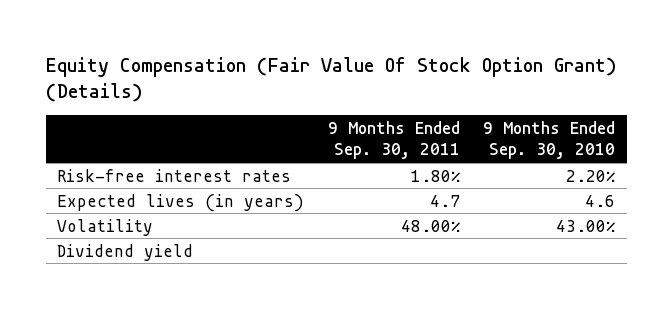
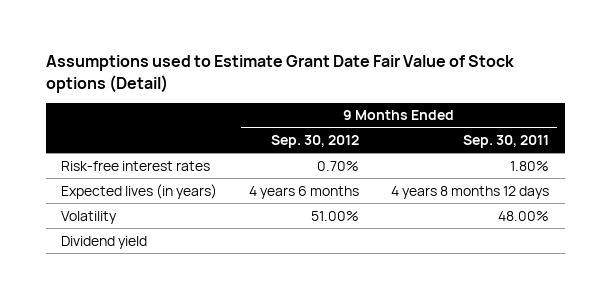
[45,56,617,103] Equity Compensation (Fair Value Of Stock Option Grant) (Details) -> [45,55,514,93] Assumptions used to Estimate Grant Date Fair Value of Stock options (Detail)
[483,120,616,160] 9 Months Ended Sep. 30, 2010 -> none
none -> [271,135,360,149] Sep. 30, 2012
[429,194,460,207] 4.7 -> [390,185,549,199] 4 years 8 months 12 days

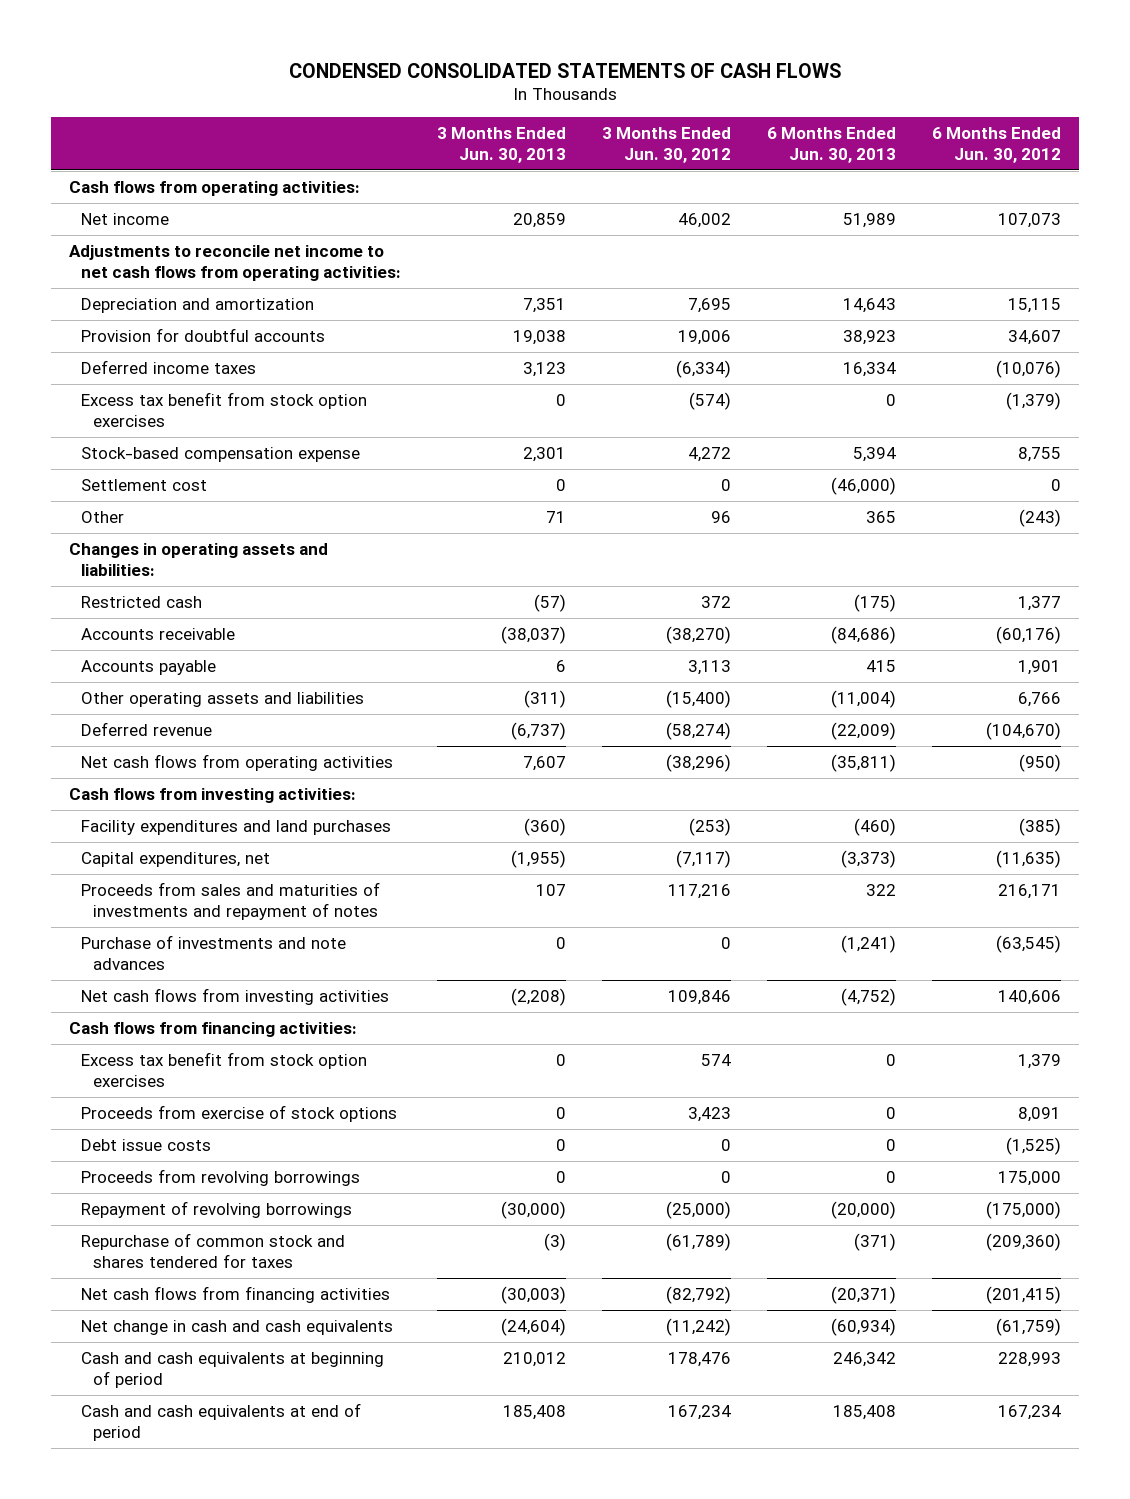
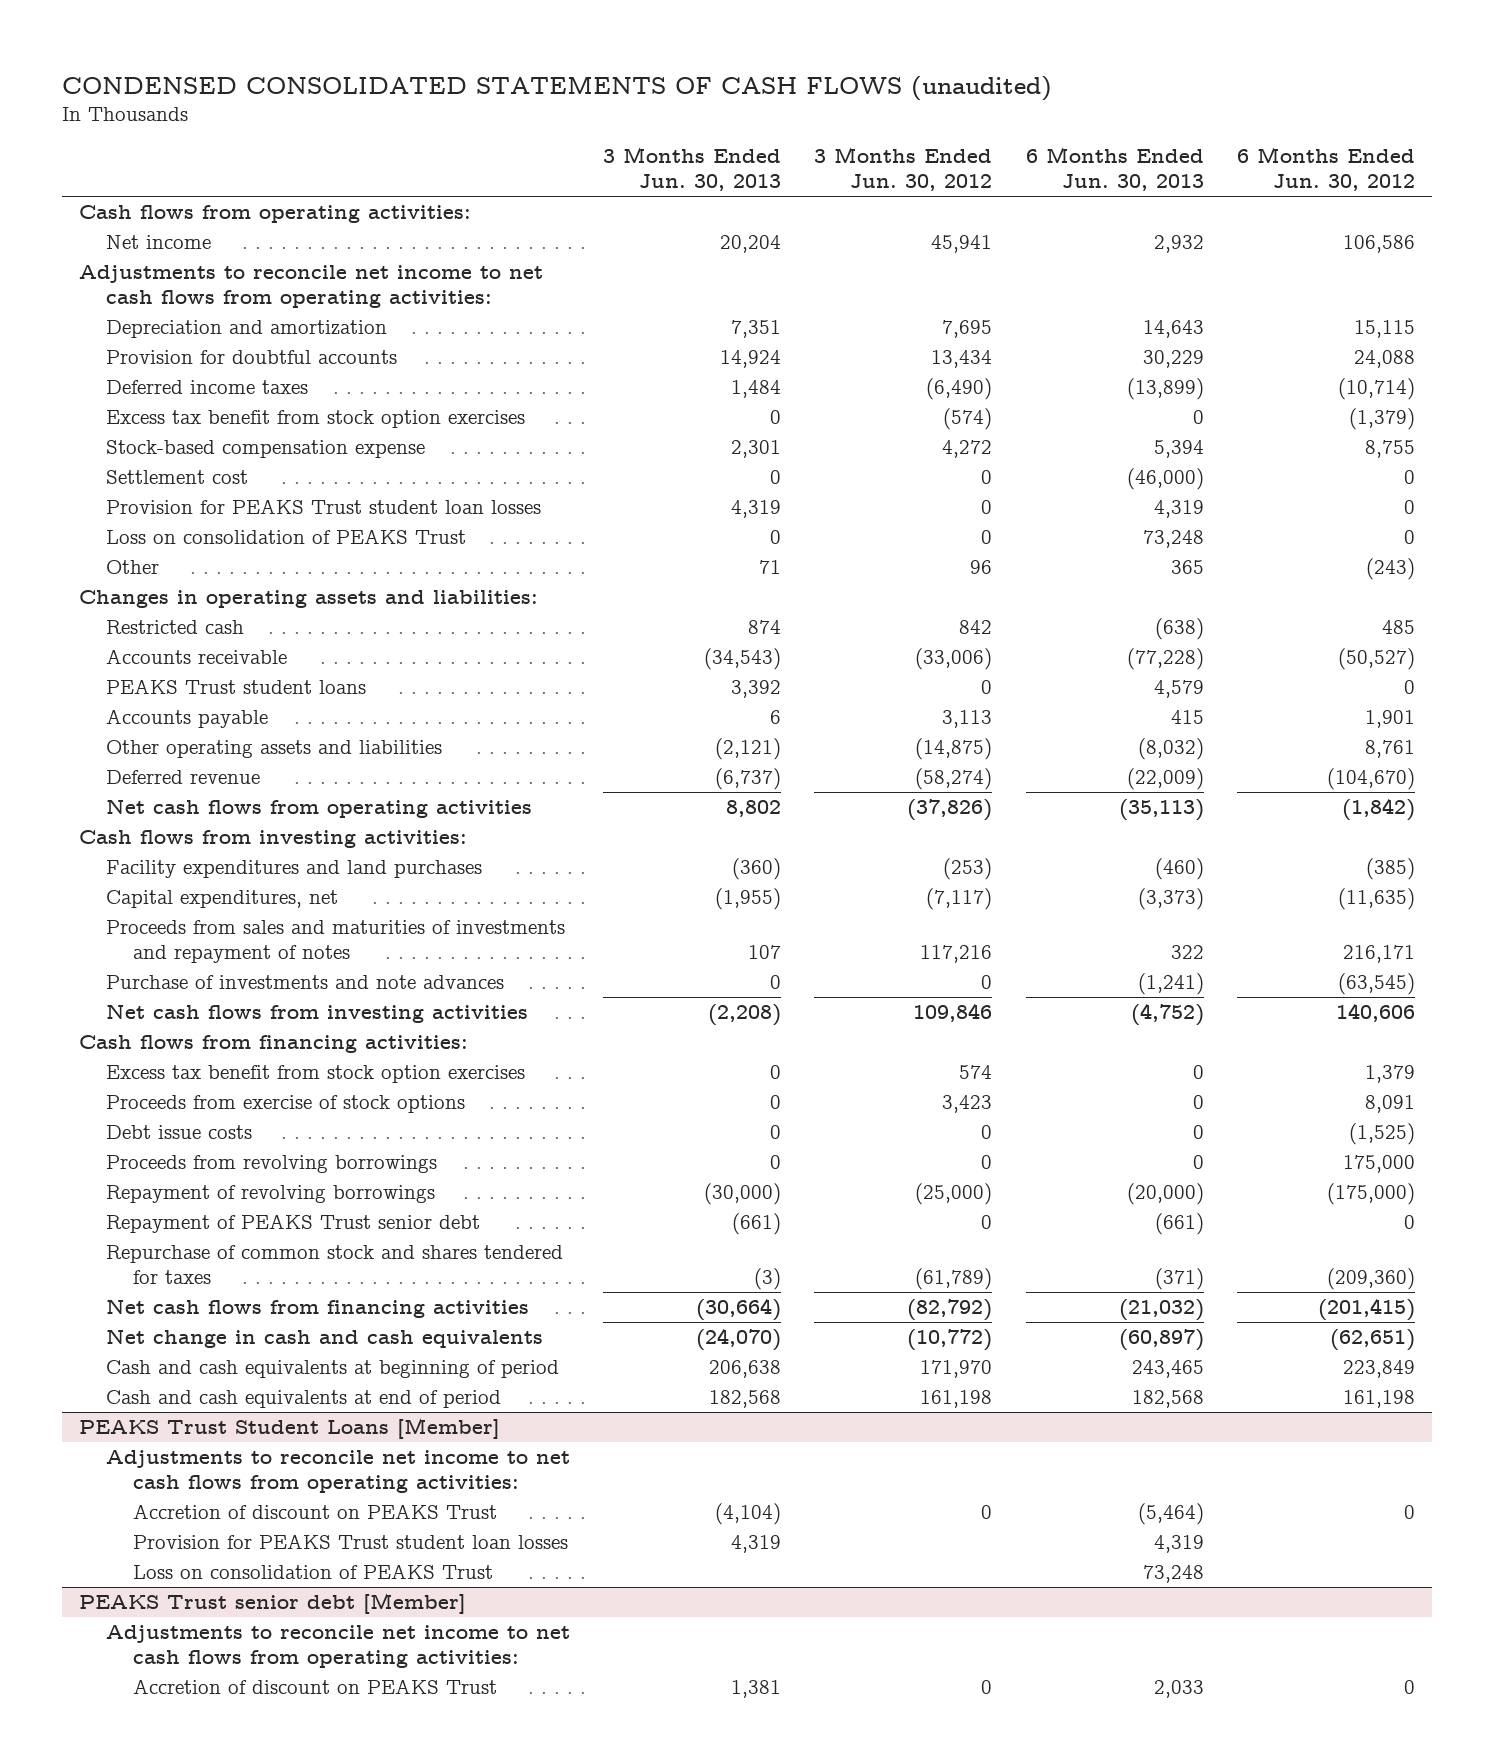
[288,62,841,78] CONDENSED CONSOLIDATED STATEMENTS OF CASH FLOWS -> [62,75,1053,101] CONDENSED CONSOLIDATED STATEMENTS OF CASH FLOWS (unaudited)
[513,212,567,228] 20,859 -> [720,235,782,254] 20,204
[677,212,731,228] 46,002 -> [931,235,993,254] 45,941
[842,212,896,228] 51,989 -> [1153,235,1204,254] 2,932
[997,212,1061,228] 107,073 -> [1343,235,1416,254] 106,586
[513,329,567,345] 19,038 -> [720,350,782,369] 14,924
[677,329,731,345] 19,006 -> [931,350,993,369] 13,434
[842,329,896,345] 38,923 -> [1142,350,1204,369] 30,229
[1007,329,1061,345] 34,607 -> [1354,350,1416,369] 24,088
[523,361,567,377] 3,123 -> [731,380,782,399] 1,484
[675,359,731,378] (6,334) -> [926,378,993,401] (6,490)
[842,361,896,377] 16,334 -> [1126,378,1204,401] (13,899)
[995,359,1061,378] (10,076) -> [1338,378,1416,401] (10,714)
none -> [105,499,541,515] Provision for PEAKS Trust student loan losses
none -> [105,529,466,545] Loss on consolidation of PEAKS Trust
[534,593,567,612] (57) -> [748,620,782,635] 874
[700,595,731,608] 372 -> [959,620,993,635] 842
[853,593,896,612] (175) -> [1154,618,1204,641] (638)
[1017,595,1061,611] 1,377 -> [1382,620,1416,635] 485
[501,625,567,644] (38,037) -> [704,648,782,671] (34,543)
[665,625,731,644] (38,270) -> [915,648,993,671] (33,006)
[830,625,896,644] (84,686) -> [1126,648,1204,671] (77,228)
[995,625,1061,644] (60,176) -> [1338,648,1416,671] (50,527)
none -> [105,679,366,695] PEAKS Trust student loans
[524,689,567,708] (311) -> [715,738,782,761] (2,121)
[665,689,731,708] (15,400) -> [915,738,993,761] (14,875)
[830,689,896,708] (11,004) -> [1137,738,1204,761] (8,032)
[1017,691,1061,707] 6,766 -> [1365,740,1416,759] 8,761
[523,755,567,771] 7,607 -> [726,800,782,818] 8,802
[665,753,731,772] (38,296) -> [907,799,993,822] (37,826)
[830,753,896,772] (35,811) -> [1118,799,1204,822] (35,113)
[1018,753,1061,772] (950) -> [1342,798,1416,822] (1,842)
none -> [105,1214,480,1234] Repayment of PEAKS Trust senior debt
[501,1285,567,1304] (30,003) -> [696,1298,782,1322] (30,664)
[830,1285,896,1304] (20,371) -> [1118,1299,1204,1322] (21,032)
[501,1317,567,1336] (24,604) -> [696,1328,782,1352] (24,070)
[665,1317,731,1336] (11,242) -> [907,1329,993,1352] (10,772)
[830,1317,896,1336] (60,934) -> [1118,1329,1204,1352] (60,897)
[995,1317,1061,1336] (61,759) -> [1330,1329,1416,1352] (62,651)
[503,1351,567,1367] 210,012 -> [709,1360,782,1379] 206,638
[667,1351,731,1367] 178,476 -> [920,1360,993,1379] 171,970
[832,1351,896,1367] 246,342 -> [1131,1360,1204,1379] 243,465
[997,1351,1061,1367] 228,993 -> [1343,1360,1416,1379] 223,849
[503,1404,567,1420] 185,408 -> [709,1390,782,1409] 182,568
[667,1404,731,1420] 167,234 -> [920,1390,993,1409] 161,198
[832,1404,896,1420] 185,408 -> [1131,1390,1204,1409] 182,568
[997,1404,1061,1420] 167,234 -> [1343,1390,1416,1409] 161,198
none -> [78,1418,500,1440] PEAKS Trust Student Loans [Member]
none -> [105,1450,570,1493] Adjustments to reconcile net income to net cash flows from operating activities:
none -> [132,1504,497,1520] Accretion of discount on PEAKS Trust
none -> [132,1534,568,1550] Provision for PEAKS Trust student loan losses
none -> [132,1564,493,1580] Loss on consolidation of PEAKS Trust
none -> [78,1593,466,1615] PEAKS Trust senior debt [Member]
none -> [105,1625,570,1668] Adjustments to reconcile net income to net cash flows from operating activities:
none -> [132,1679,497,1695] Accretion of discount on PEAKS Trust

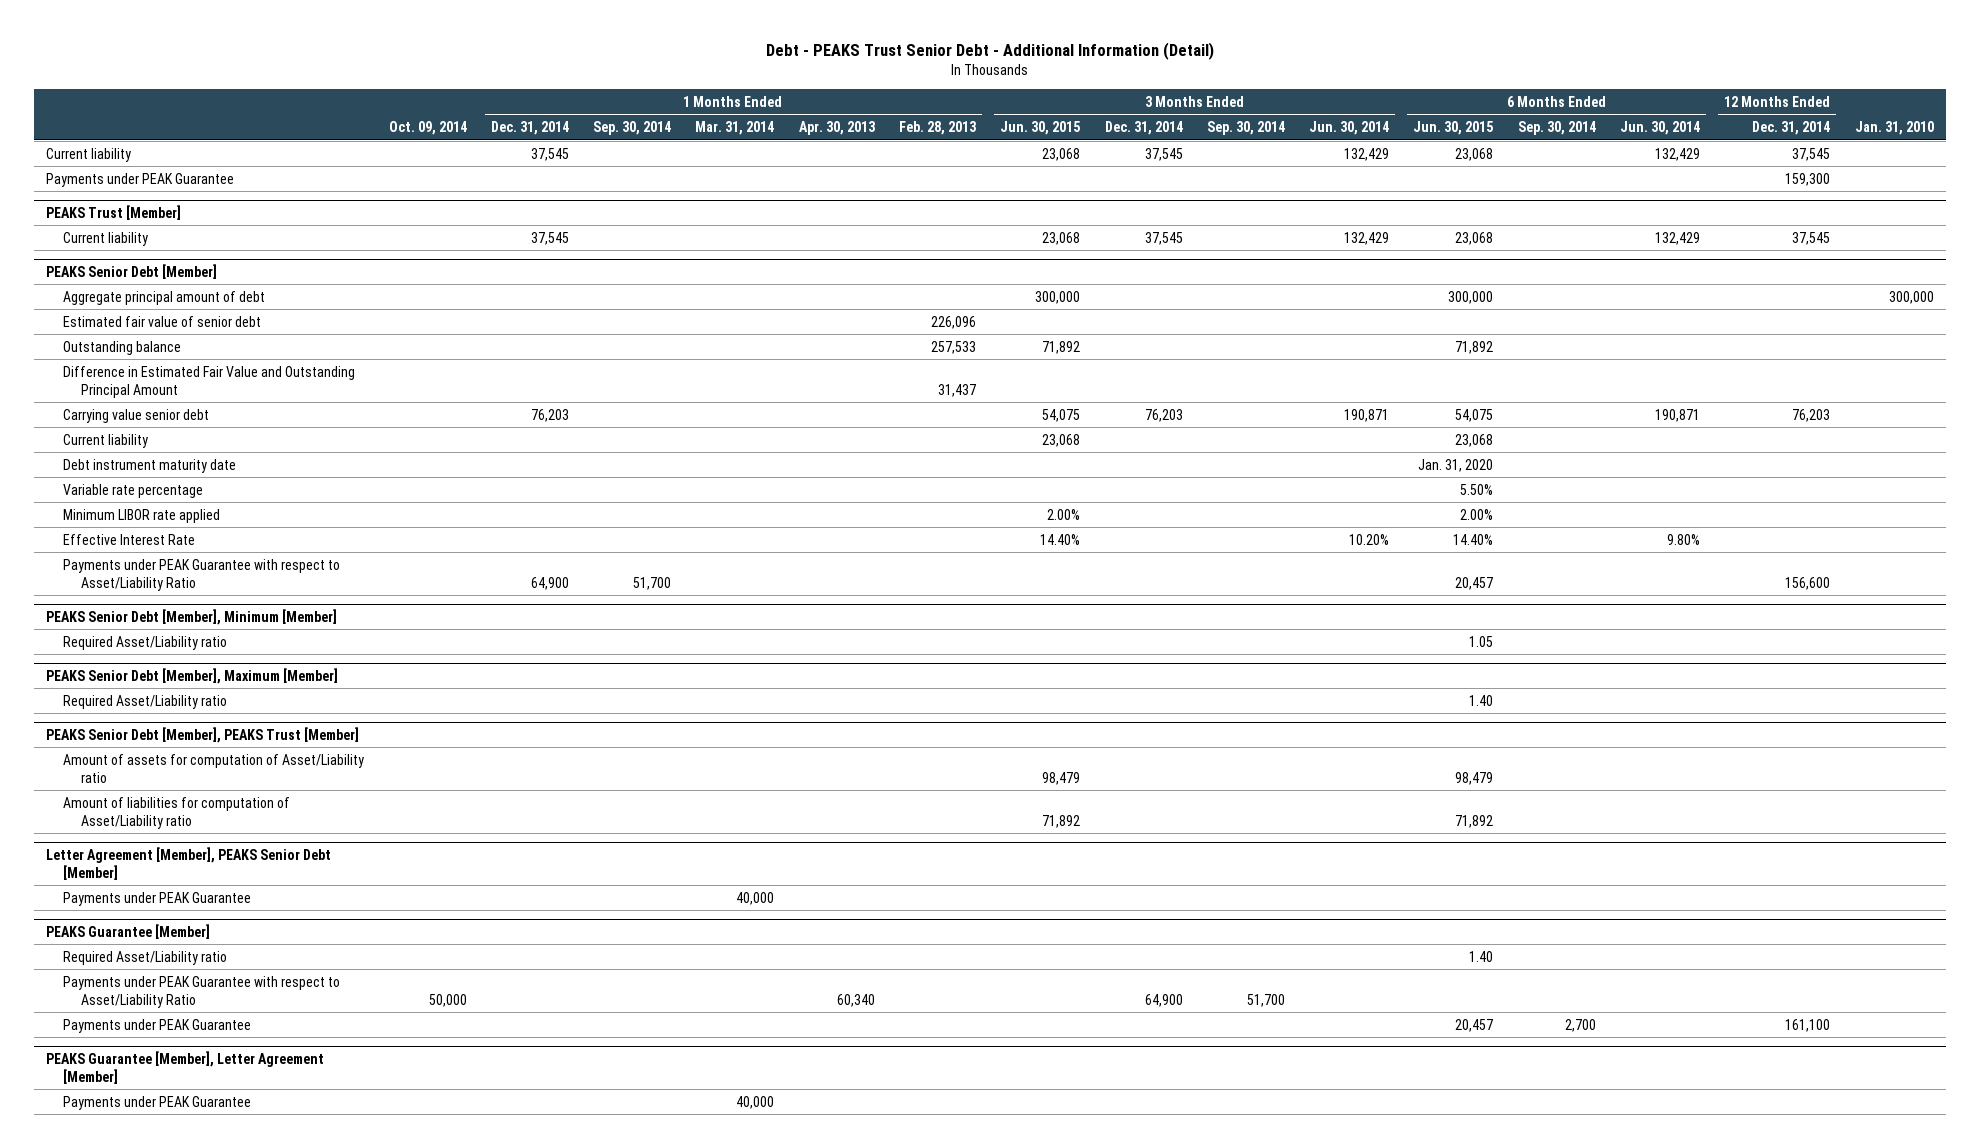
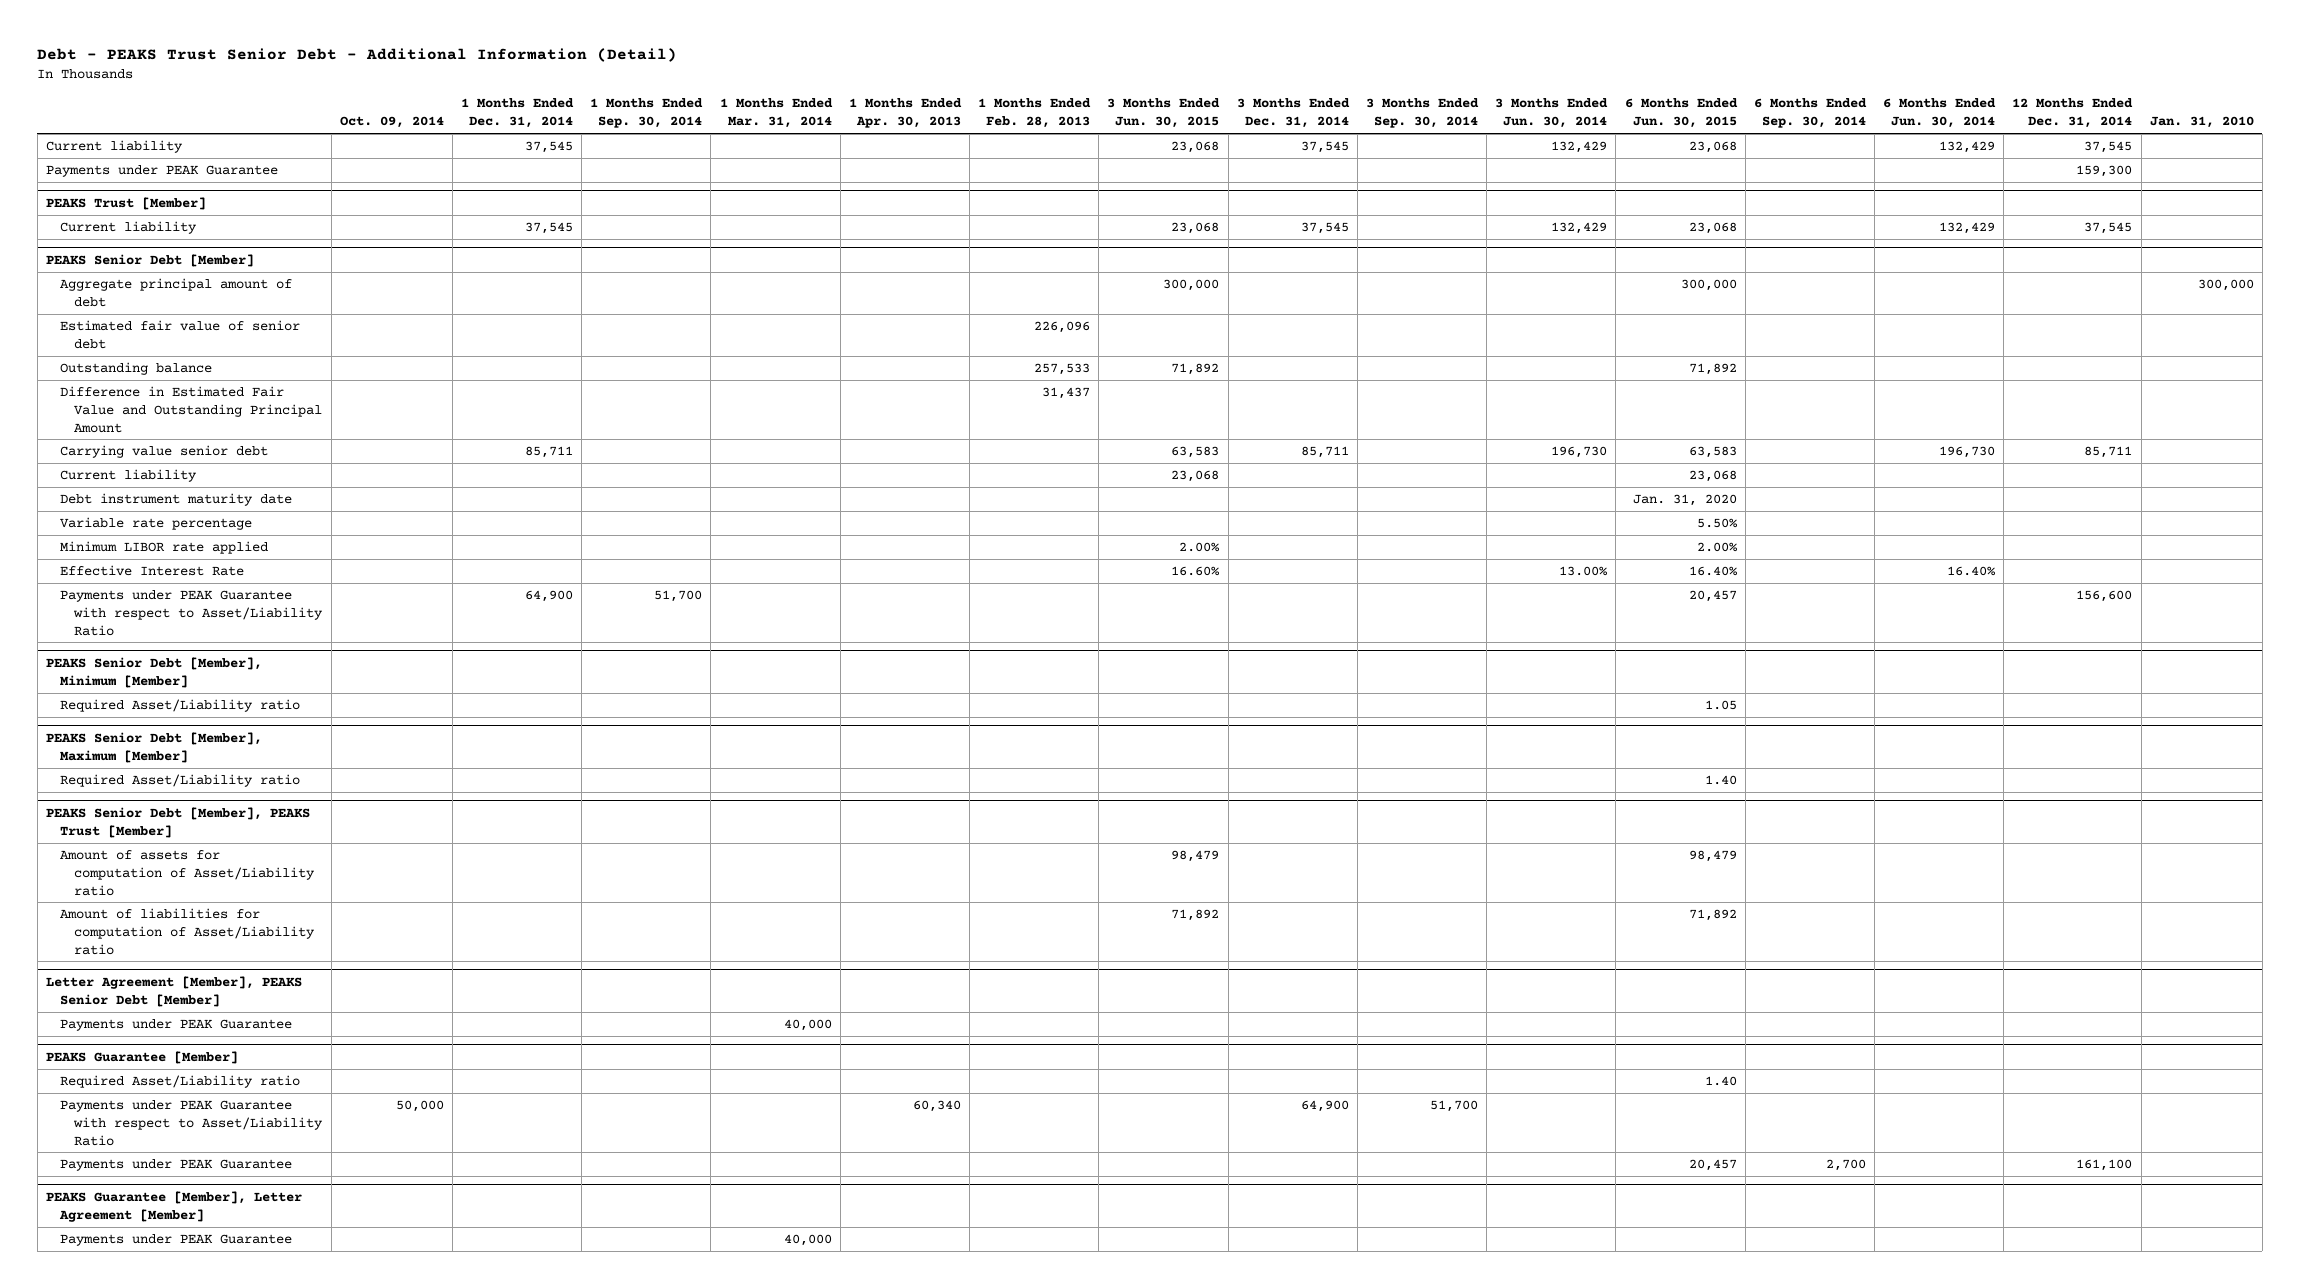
[530,408,569,422] 76,203 -> [525,445,574,458] 85,711
[1042,408,1081,422] 54,075 -> [1171,445,1220,458] 63,583
[1144,408,1183,422] 76,203 -> [1300,445,1349,458] 85,711
[1344,408,1390,422] 190,871 -> [1551,445,1608,458] 196,730
[1455,408,1494,422] 54,075 -> [1688,445,1737,458] 63,583
[1655,408,1701,422] 190,871 -> [1939,445,1996,458] 196,730
[1792,408,1831,422] 76,203 -> [2084,445,2133,458] 85,711
[1040,533,1081,545] 14.40% -> [1171,565,1221,576] 16.60%
[1349,533,1390,545] 10.20% -> [1559,565,1609,576] 13.00%
[1453,533,1494,545] 14.40% -> [1688,565,1738,576] 16.40%
[1667,533,1701,545] 9.80% -> [1947,565,1997,576] 16.40%

